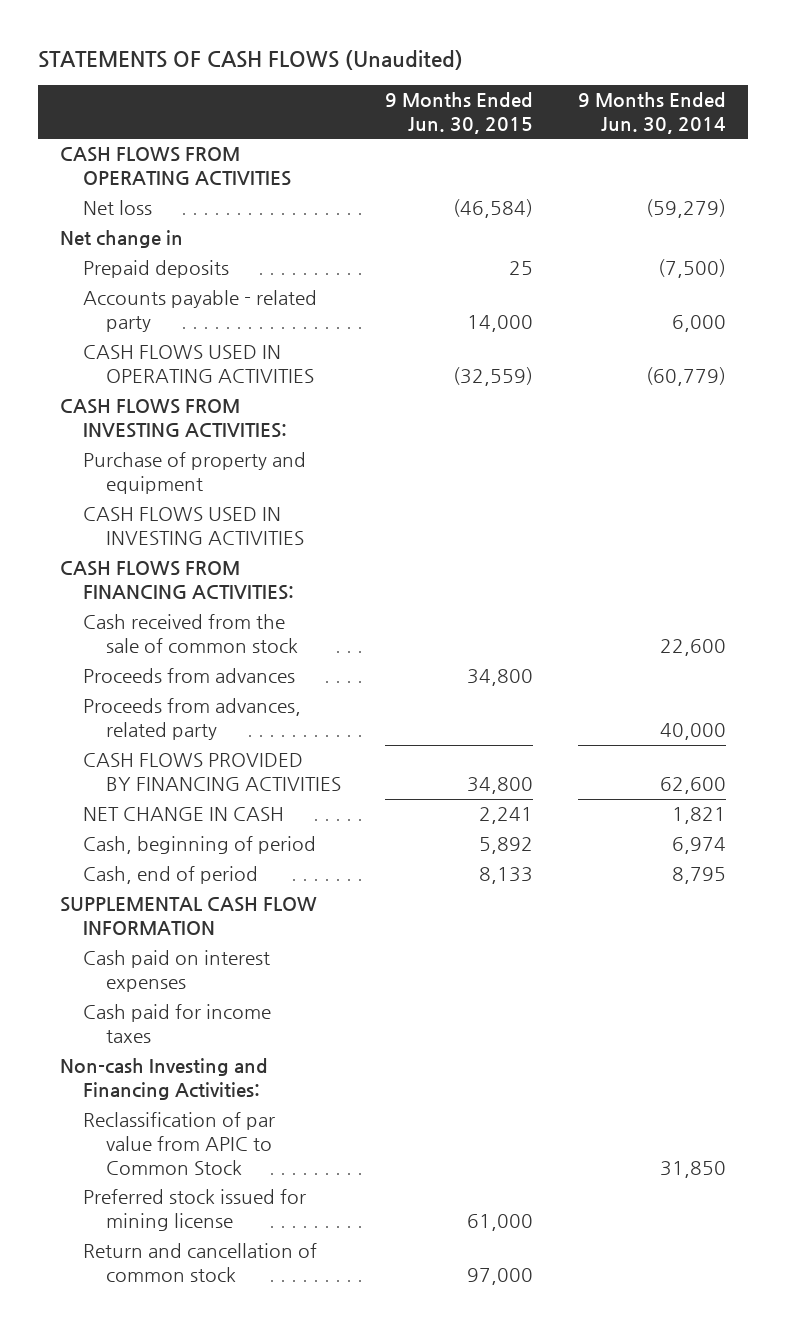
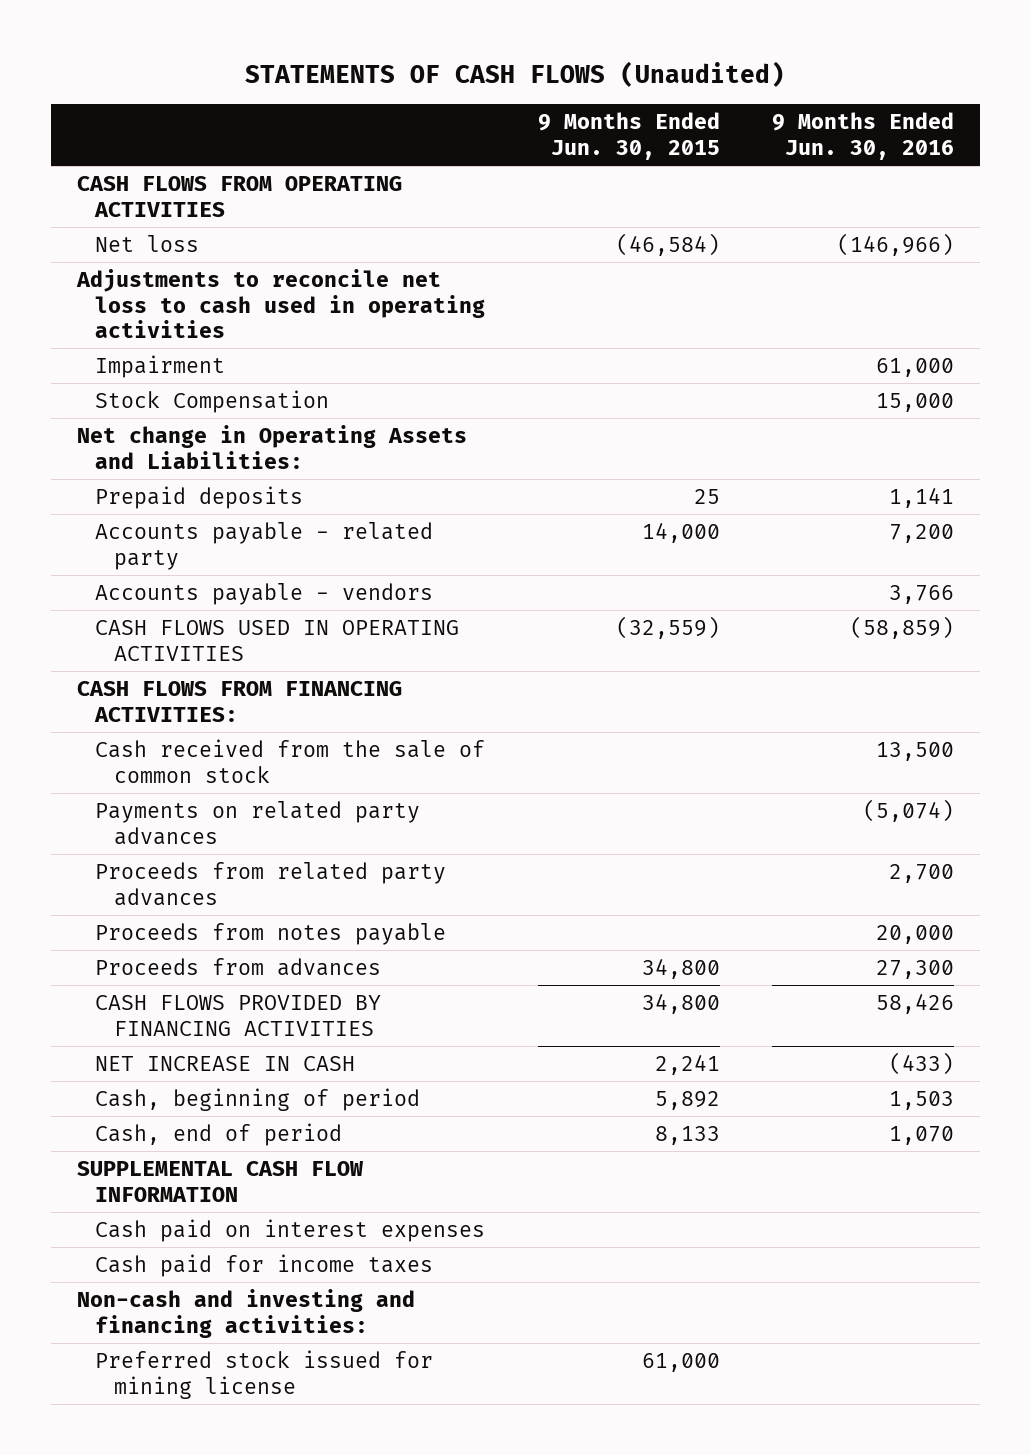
[577,92,726,134] 9 Months Ended Jun. 30, 2014 -> none
none -> [771,112,954,160] 9 Months Ended Jun. 30, 2016
none -> [75,268,486,339] Adjustments to reconcile net loss to cash used in operating activities
none -> [95,354,226,378] Impairment
none -> [95,389,330,413] Stock Compensation
[60,230,184,249] Net change in -> [76,424,467,469] Net change in Operating Assets and Liabilities:
none -> [95,582,434,605] Accounts payable - vendors
[60,399,287,438] CASH FLOWS FROM INVESTING ACTIVITIES: -> none
[82,452,306,494] Purchase of property and equipment -> none
[82,507,304,545] CASH FLOWS USED IN INVESTING ACTIVITIES -> none
none -> [95,800,421,845] Payments on related party advances
none -> [95,861,447,906] Proceeds from related party advances
none -> [95,922,447,945] Proceeds from notes payable
[82,698,301,740] Proceeds from advances, related party -> none
[82,807,284,822] NET CHANGE IN CASH -> [95,1055,356,1071] NET INCREASE IN CASH
[82,1112,275,1175] Reclassification of par value from APIC to Common Stock -> none
[60,1058,269,1100] Non-cash Investing and Financing Activities: -> [76,1288,415,1338] Non-cash and investing and financing activities:
[82,1243,317,1282] Return and cancellation of common stock -> none

